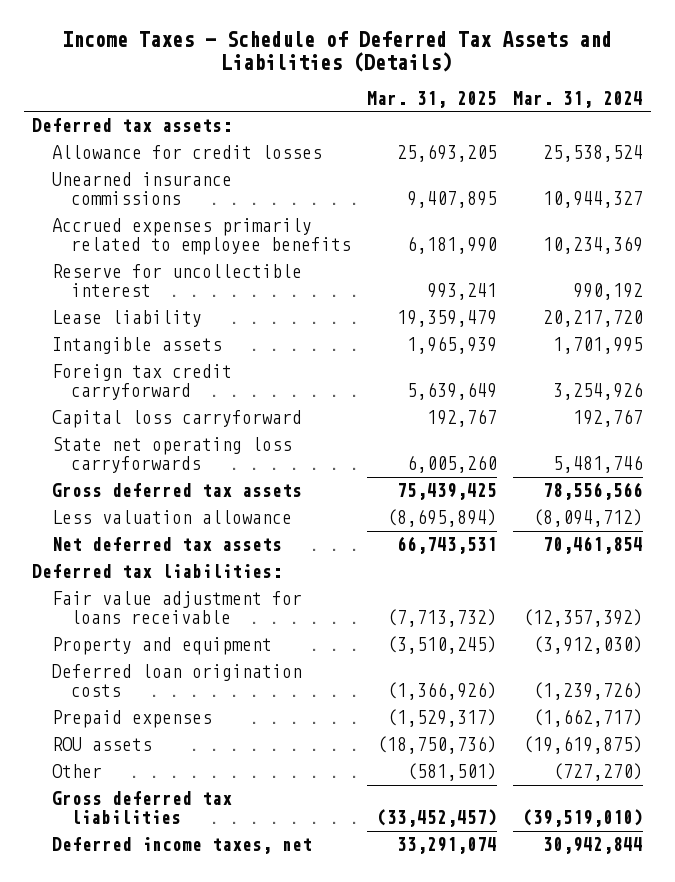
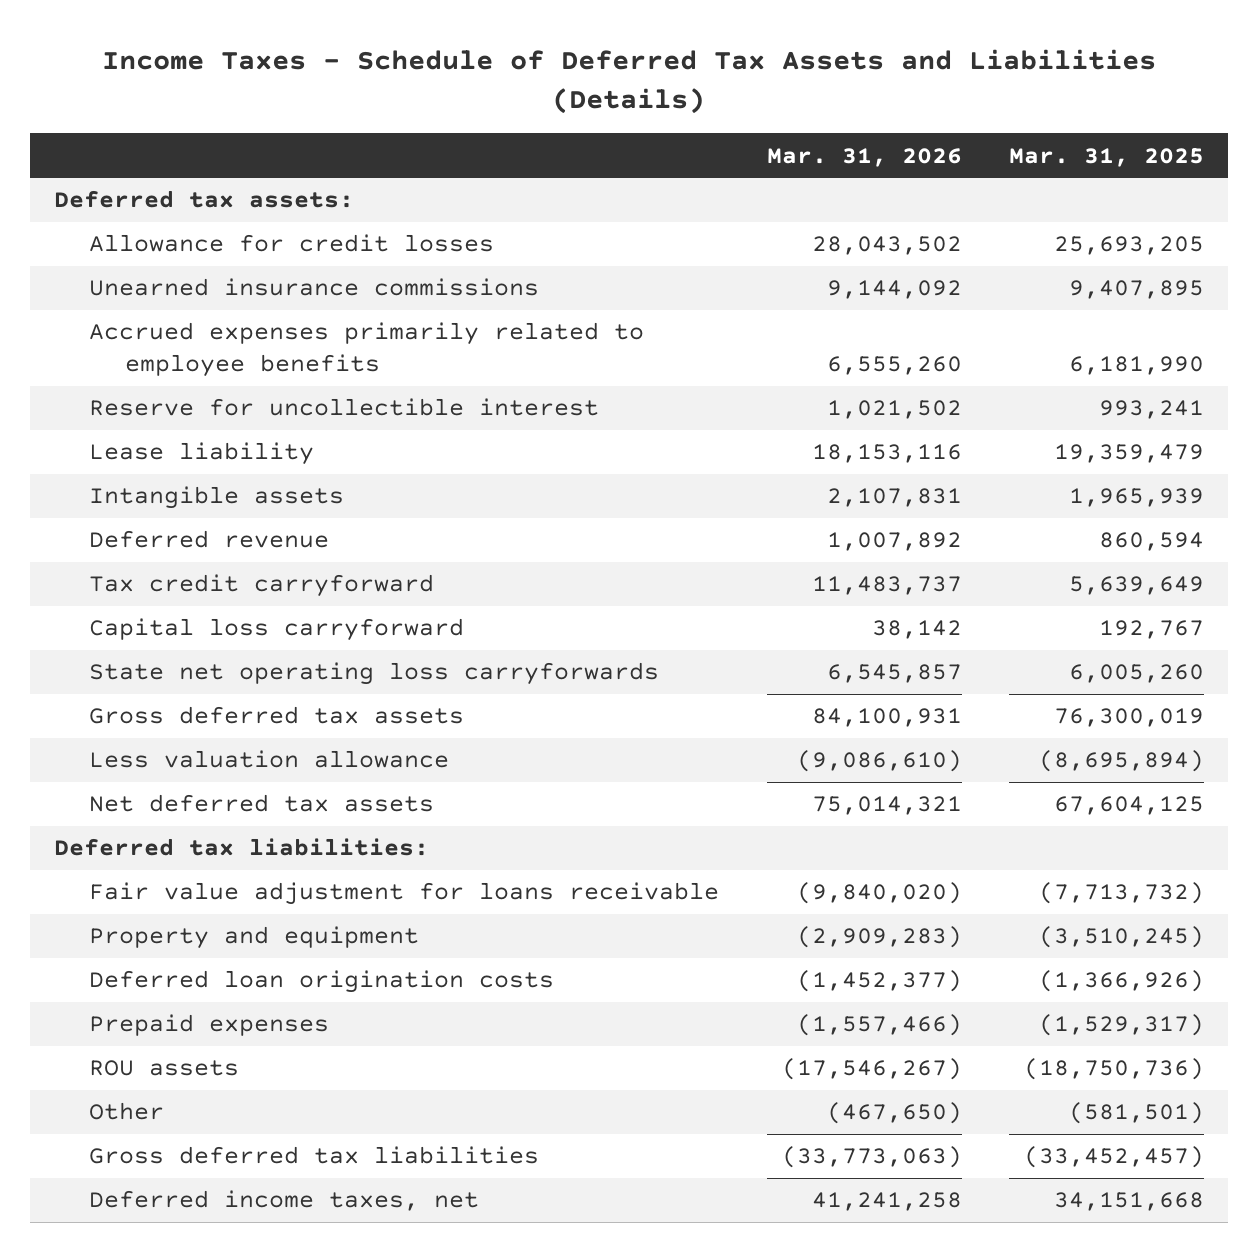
[512,90,643,108] Mar. 31, 2024 -> none
none -> [766,147,962,167] Mar. 31, 2026
none -> [89,530,330,549] Deferred revenue
[51,364,232,400] Foreign tax credit carryforward -> [89,574,435,598] Tax credit carryforward
[397,483,498,501] 75,439,425 -> [1054,708,1205,728] 76,300,019
[397,536,498,555] 66,743,531 -> [1054,796,1205,816] 67,604,125
[397,837,498,855] 33,291,074 -> [1054,1192,1205,1212] 34,151,668

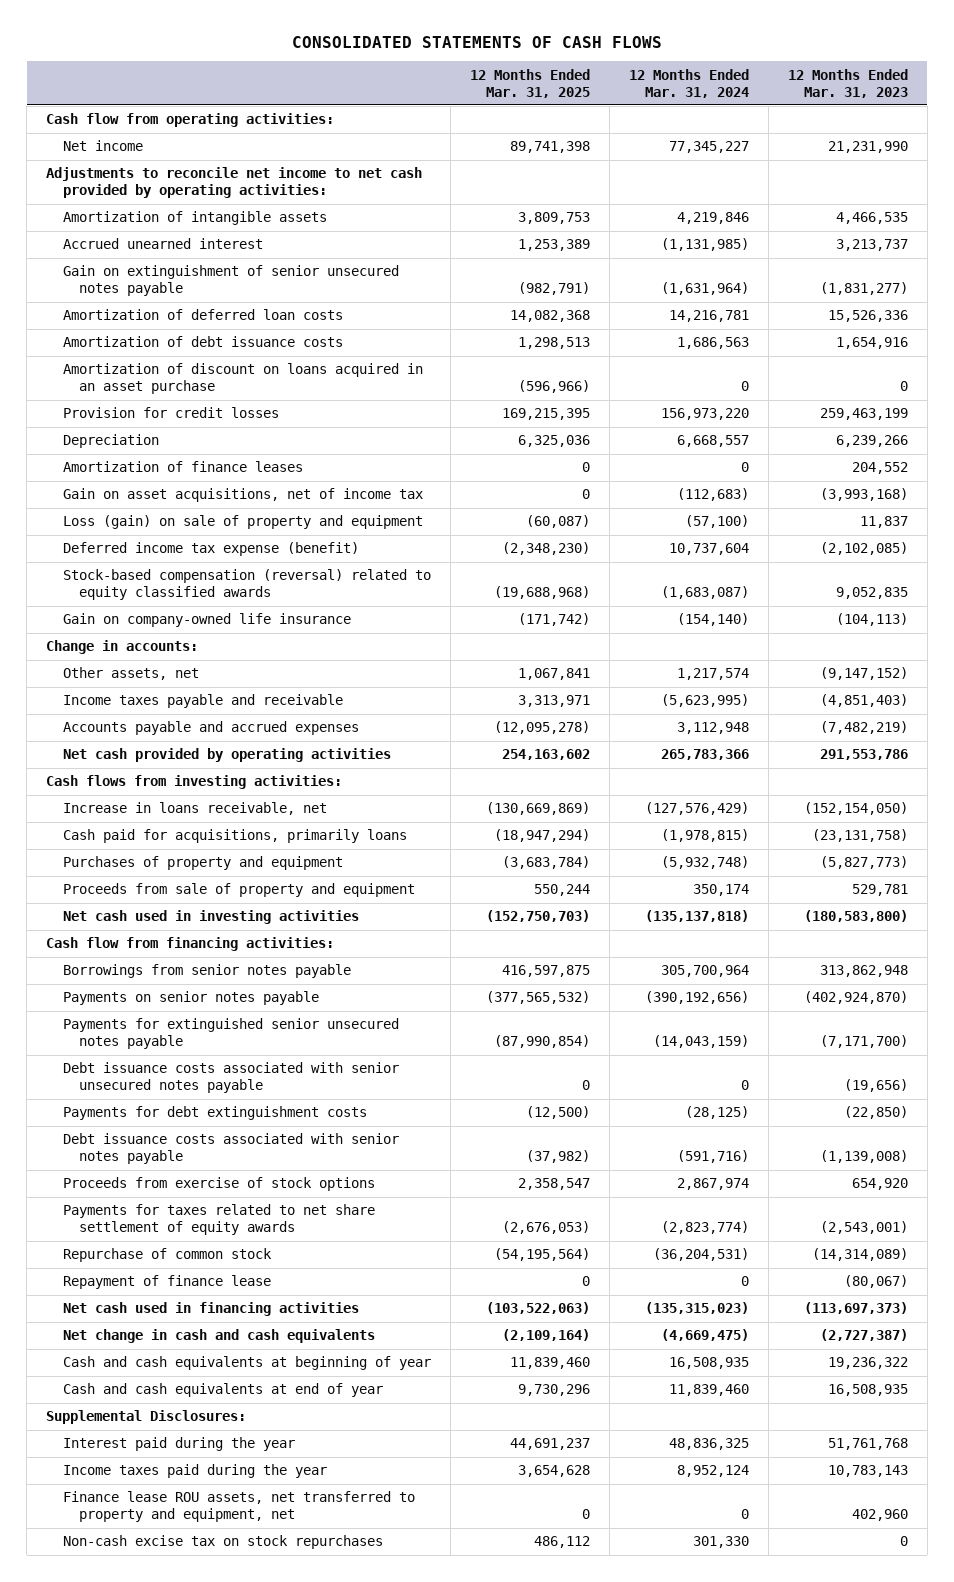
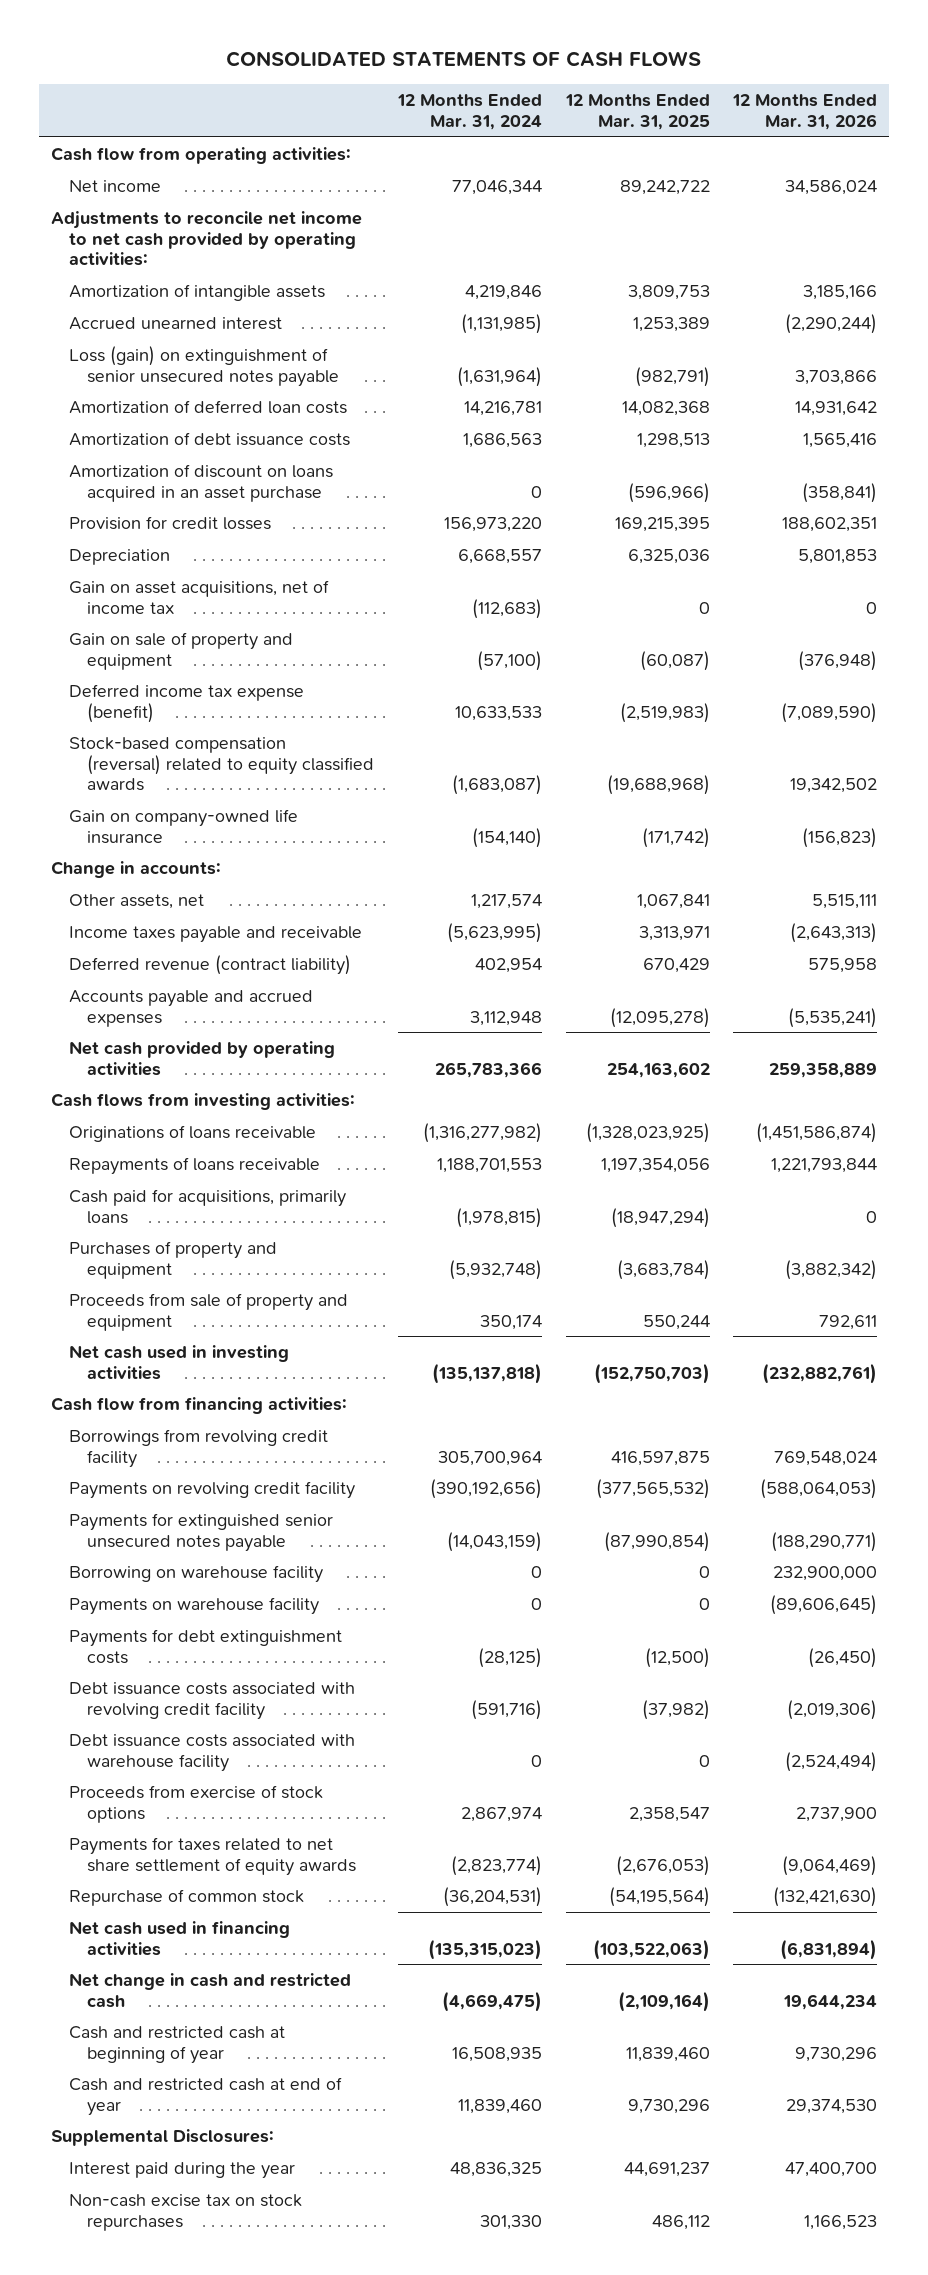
[787,68,908,98] 12 Months Ended Mar. 31, 2023 -> none
none -> [732,94,878,130] 12 Months Ended Mar. 31, 2026
[509,141,590,154] 89,741,398 -> [619,180,710,196] 89,242,722
[668,141,749,154] 77,345,227 -> [451,180,542,196] 77,046,344
[62,265,399,297] Gain on extinguishment of senior unsecured notes payable -> [68,346,340,387] Loss (gain) on extinguishment of senior unsecured notes payable
[62,461,303,473] Amortization of finance leases -> none
[62,515,423,530] Loss (gain) on sale of property and equipment -> [68,632,293,670] Gain on sale of property and equipment
[501,542,590,556] (2,348,230) -> [619,702,710,723] (2,519,983)
[668,543,749,556] 10,737,604 -> [454,705,542,721] 10,633,533
none -> [68,955,351,976] Deferred revenue (contract liability)
[62,802,327,816] Increase in loans receivable, net -> [68,1125,316,1143] Originations of loans receivable
[485,802,590,816] (130,669,869) -> [585,1123,710,1144] (1,328,023,925)
[644,802,749,816] (127,576,429) -> [422,1123,542,1144] (1,316,277,982)
none -> [68,1157,320,1176] Repayments of loans receivable
[62,964,351,979] Borrowings from senior notes payable -> [68,1429,328,1468] Borrowings from revolving credit facility
[62,991,319,1006] Payments on senior notes payable -> [68,1481,355,1500] Payments on revolving credit facility
[62,1062,399,1094] Debt issuance costs associated with senior unsecured notes payable -> none
none -> [68,1565,323,1584] Borrowing on warehouse facility
none -> [68,1597,319,1616] Payments on warehouse facility
[62,1133,399,1165] Debt issuance costs associated with senior notes payable -> [68,1682,355,1720] Debt issuance costs associated with revolving credit facility
none -> [68,1734,355,1772] Debt issuance costs associated with warehouse facility
[62,1275,271,1290] Repayment of finance lease -> none
[62,1329,375,1344] Net change in cash and cash equivalents -> [68,1973,351,2008] Net change in cash and restricted cash
[62,1356,431,1371] Cash and cash equivalents at beginning of year -> [68,2026,285,2064] Cash and restricted cash at beginning of year
[62,1383,383,1398] Cash and cash equivalents at end of year -> [68,2077,342,2116] Cash and restricted cash at end of year
[62,1464,327,1479] Income taxes paid during the year -> none
[62,1491,415,1523] Finance lease ROU assets, net transferred to property and equipment, net -> none

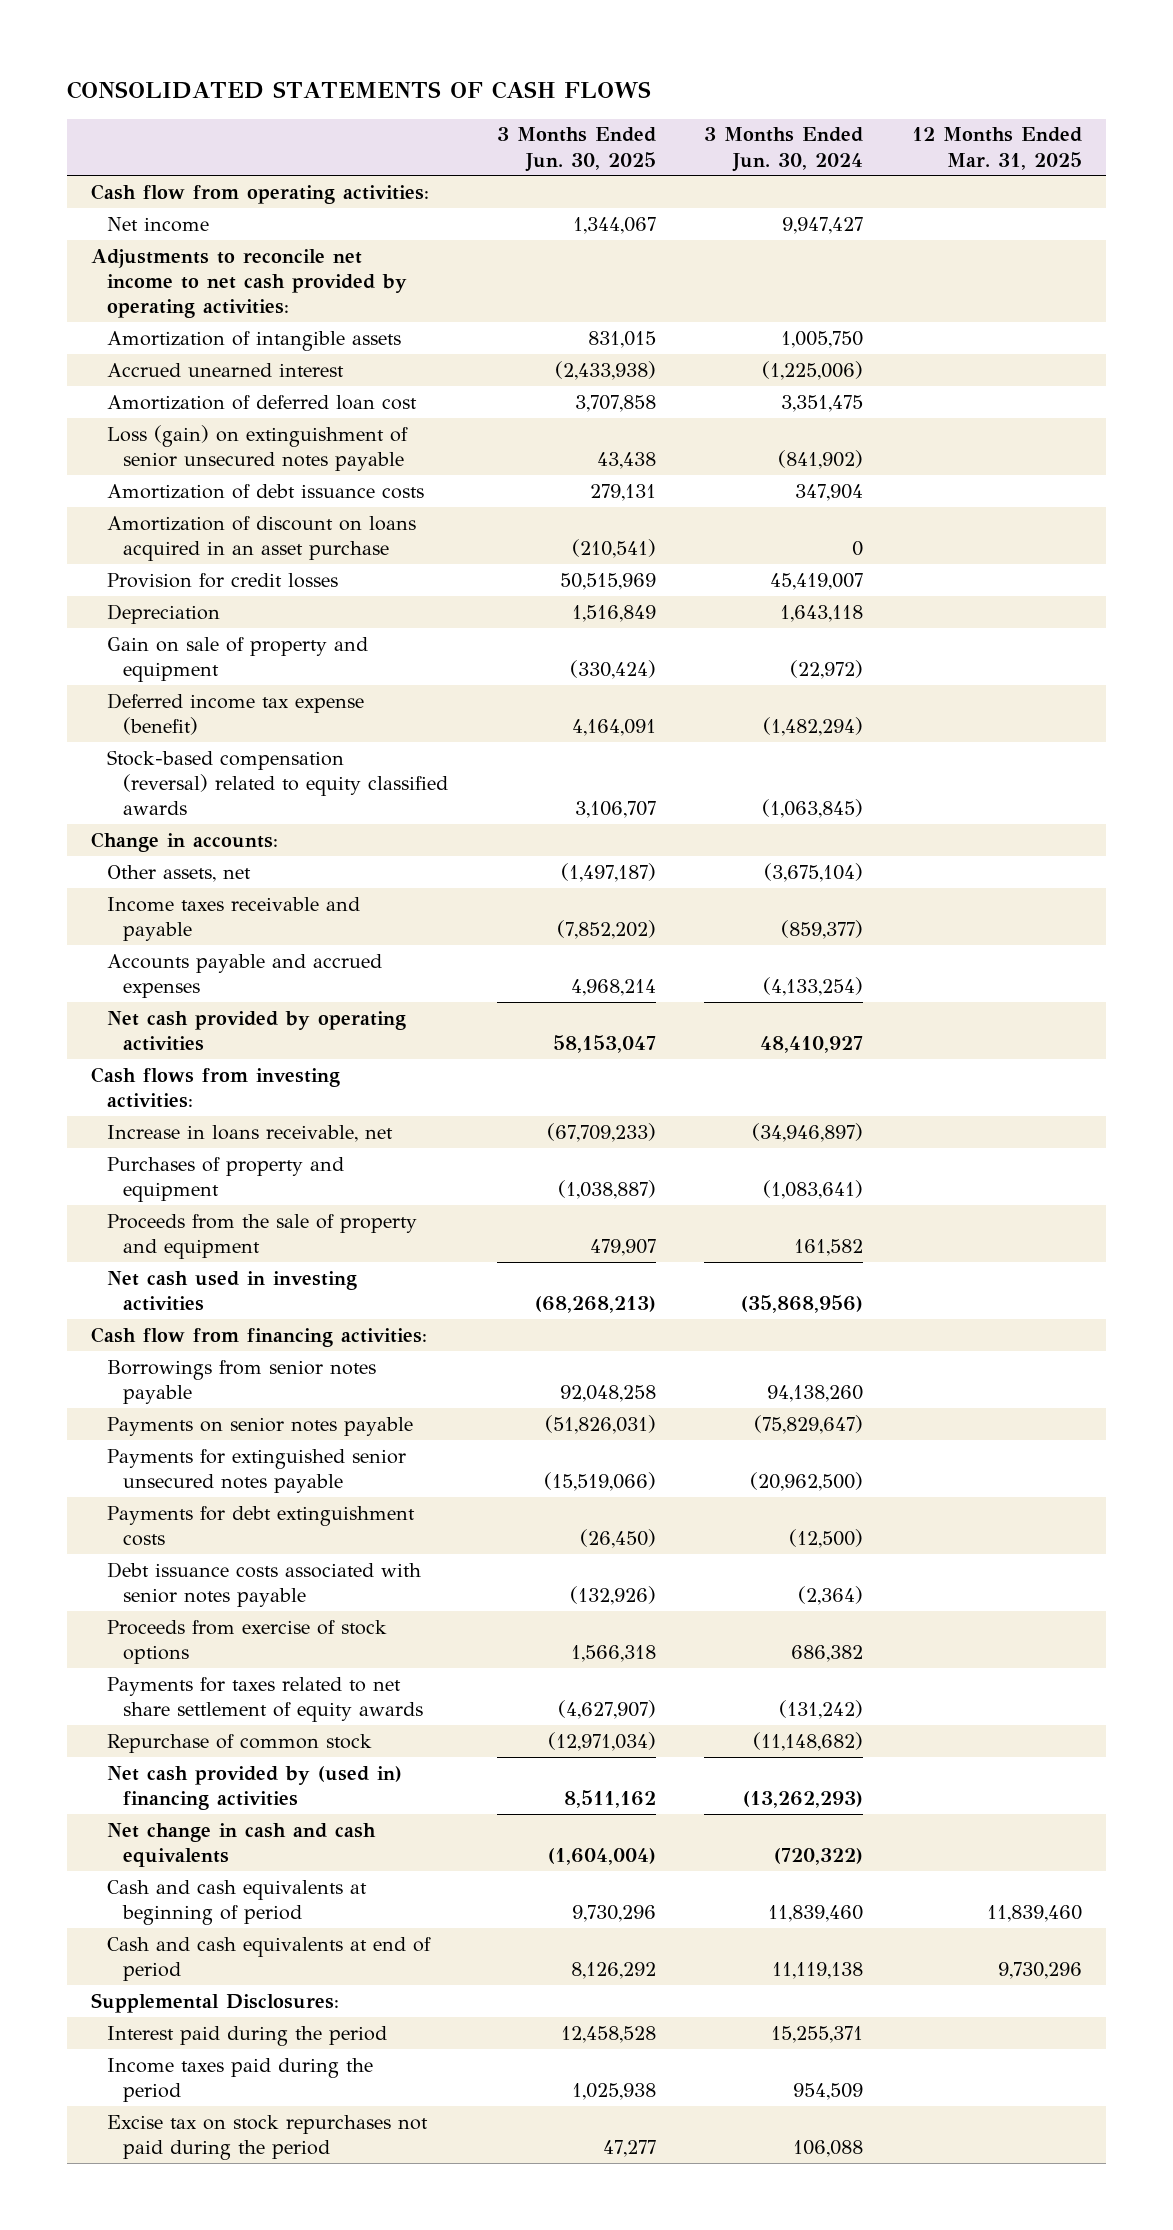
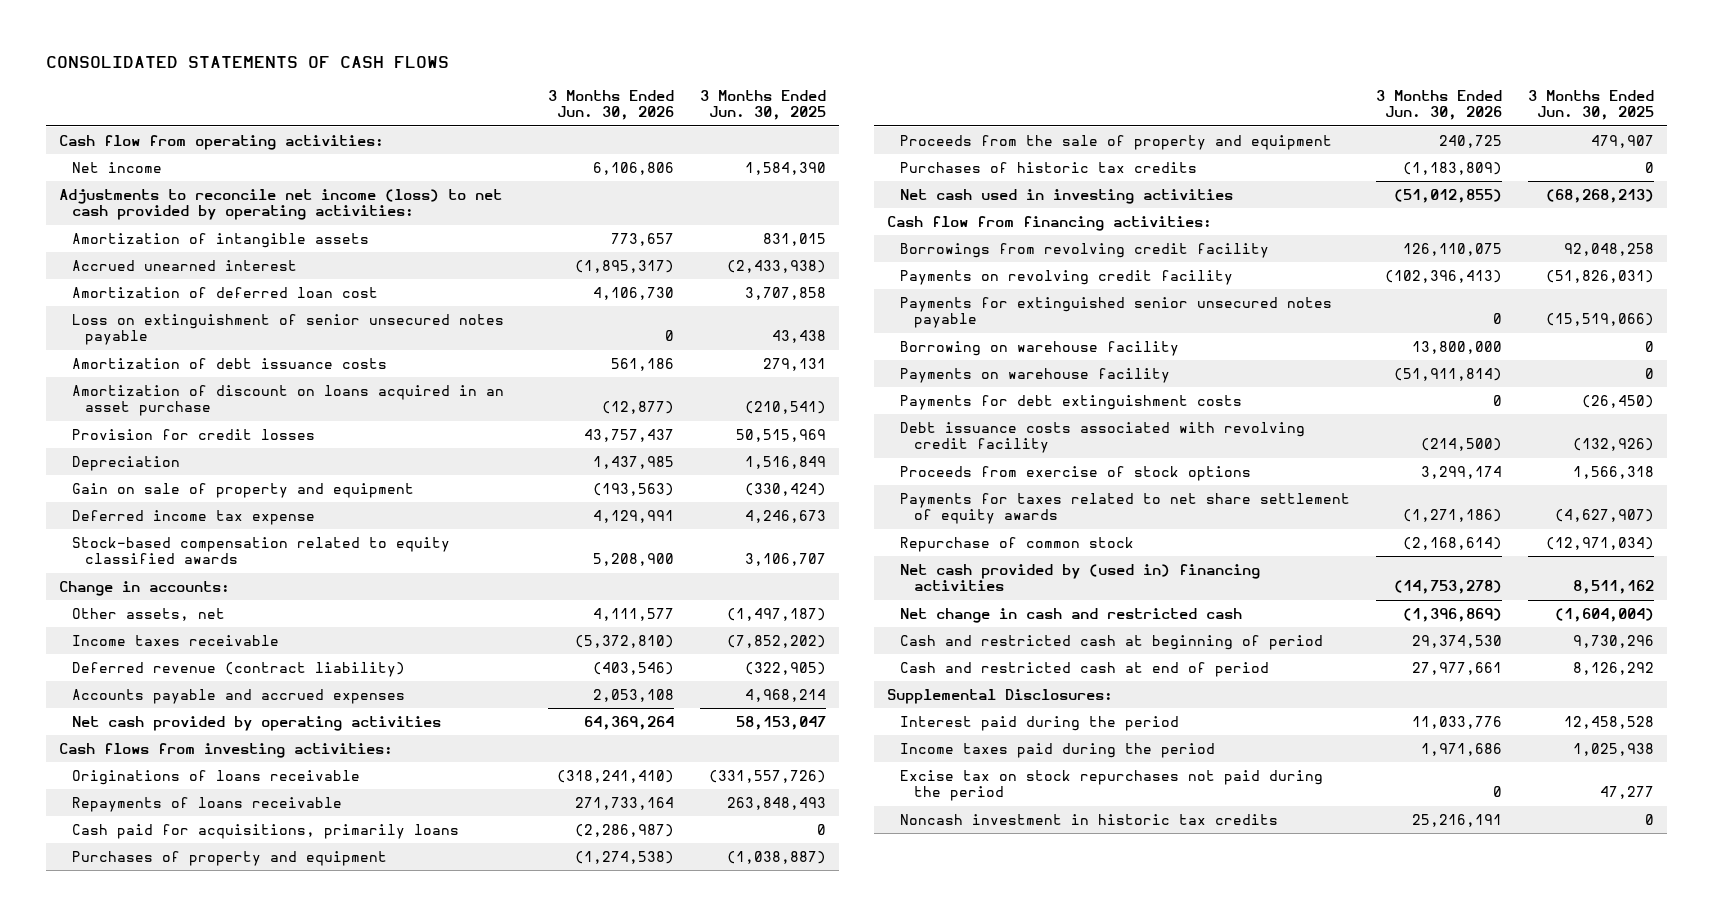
[704,127,864,172] 3 Months Ended Jun. 30, 2024 -> none
[911,127,1082,170] 12 Months Ended Mar. 31, 2025 -> none
none -> [548,89,675,121] 3 Months Ended Jun. 30, 2026
[572,216,656,234] 1,344,067 -> [745,161,827,175] 1,584,390
[91,248,408,319] Adjustments to reconcile net income to net cash provided by operating activities: -> [59,188,503,221] Adjustments to reconcile net income (loss) to net cash provided by operating activities:
[107,424,409,472] Loss (gain) on extinguishment of senior unsecured notes payable -> [72,313,505,346] Loss on extinguishment of senior unsecured notes payable
[107,692,365,736] Deferred income tax expense (benefit) -> [72,509,316,525] Deferred income tax expense
[571,719,656,737] 4,164,091 -> [745,509,827,523] 4,246,673
[107,749,449,816] Stock-based compensation (reversal) related to equity classified awards -> [72,536,451,565] Stock-based compensation related to equity classified awards
[107,896,361,942] Income taxes receivable and payable -> [72,634,280,646] Income taxes receivable
none -> [72,661,406,677] Deferred revenue (contract liability)
[107,1124,394,1142] Increase in loans receivable, net -> [72,769,361,785] Originations of loans receivable
[546,1122,656,1142] (67,709,233) -> [709,769,827,783] (331,557,726)
none -> [72,796,343,812] Repayments of loans receivable
none -> [72,823,460,839] Cash paid for acquisitions, primarily loans
none -> [900,161,1198,173] Purchases of historic tax credits
[107,1359,377,1405] Borrowings from senior notes payable -> [900,242,1270,258] Borrowings from revolving credit facility
[107,1416,414,1436] Payments on senior notes payable -> [900,269,1234,285] Payments on revolving credit facility
none -> [900,340,1180,356] Borrowing on warehouse facility
none -> [900,367,1171,383] Payments on warehouse facility
[107,1561,422,1608] Debt issuance costs associated with senior notes payable -> [900,421,1306,454] Debt issuance costs associated with revolving credit facility
[107,1822,377,1868] Net change in cash and cash equivalents -> [900,607,1243,623] Net change in cash and restricted cash
[107,1879,368,1926] Cash and cash equivalents at beginning of period -> [900,634,1324,650] Cash and restricted cash at beginning of period
[107,1936,432,1982] Cash and cash equivalents at end of period -> [900,661,1270,677] Cash and restricted cash at end of period
none -> [900,813,1279,825] Noncash investment in historic tax credits

